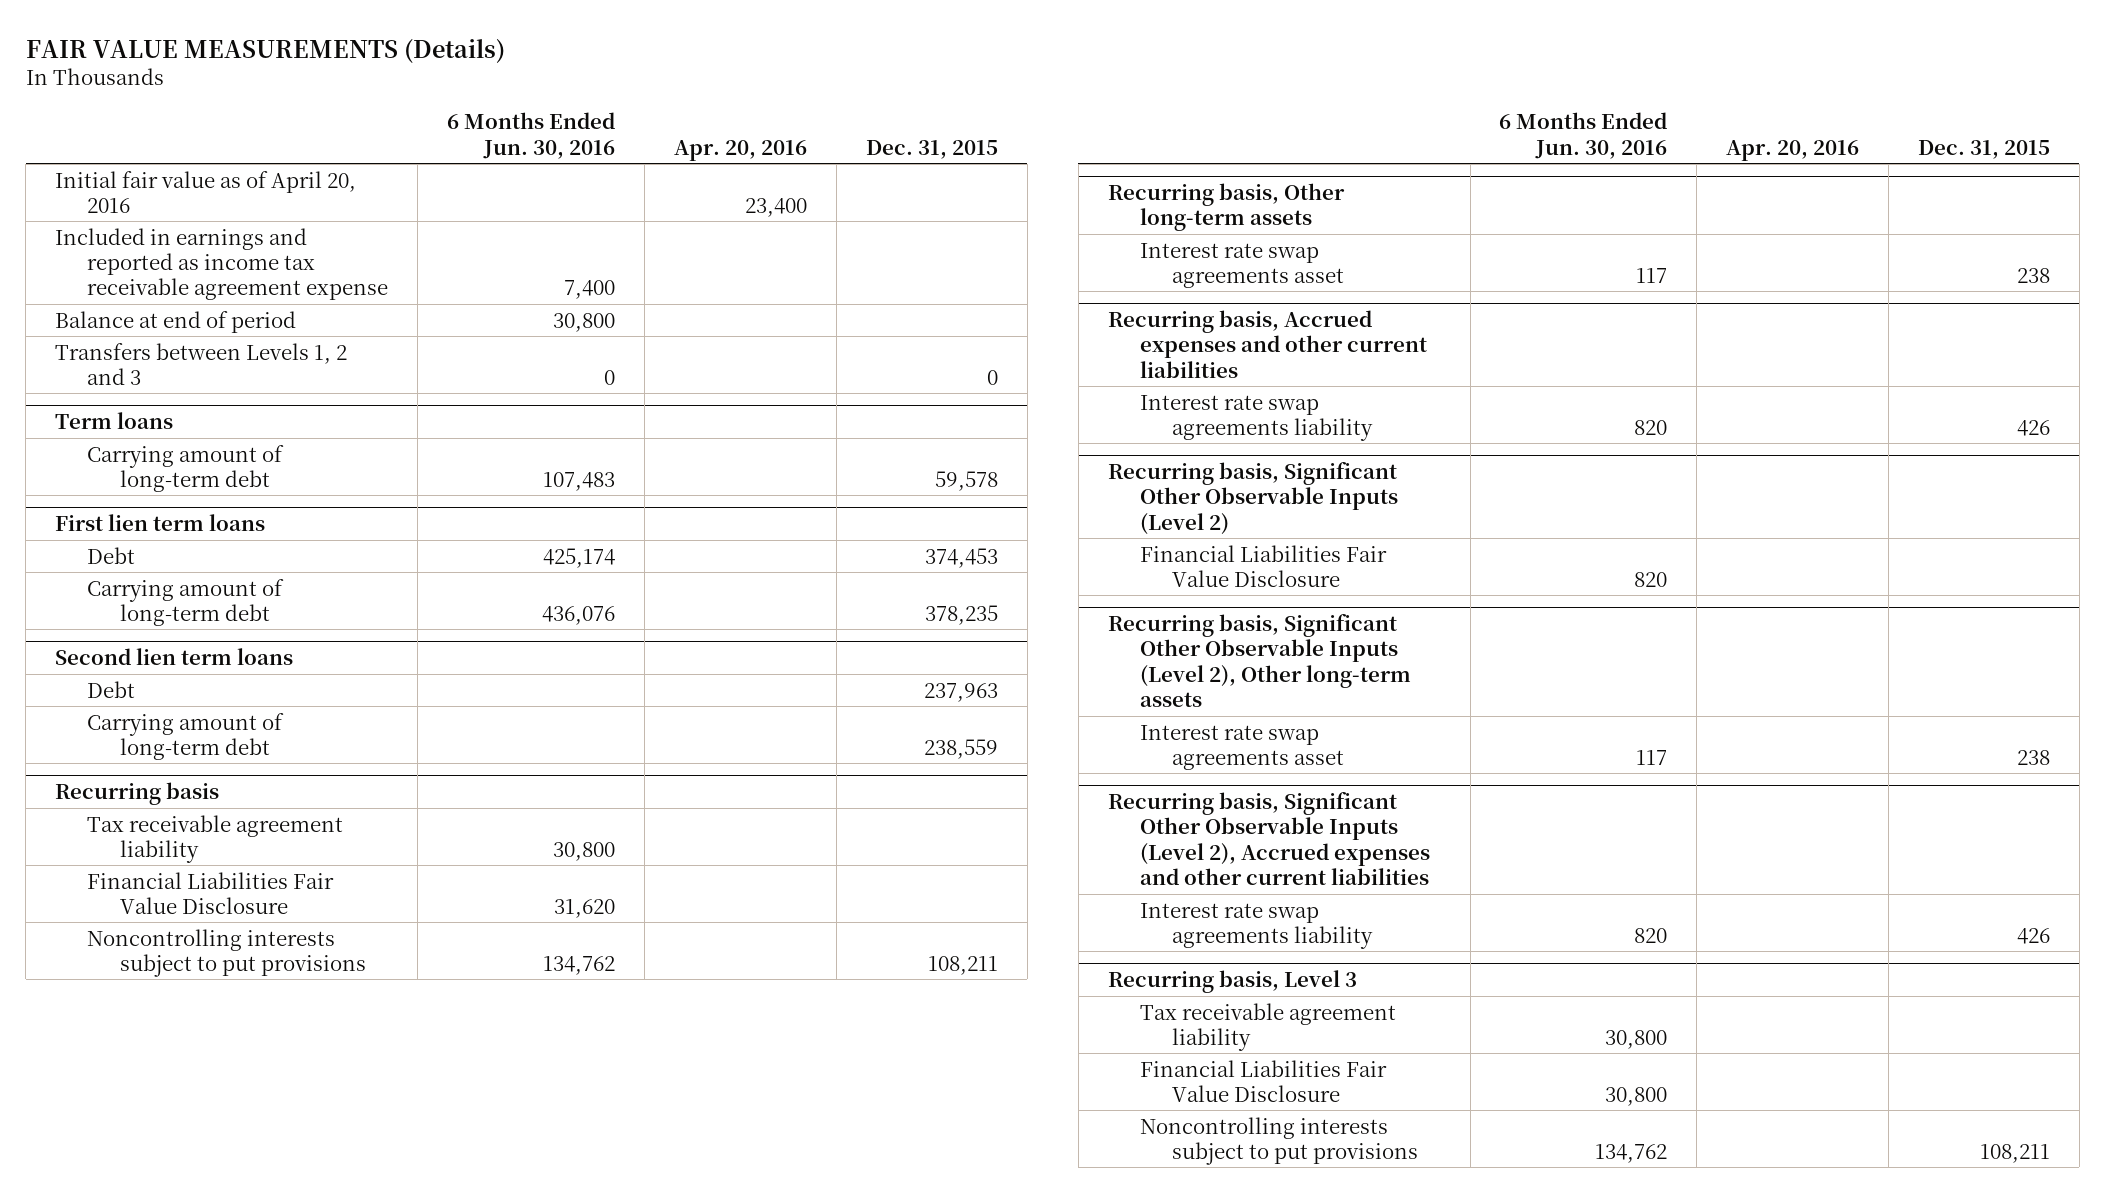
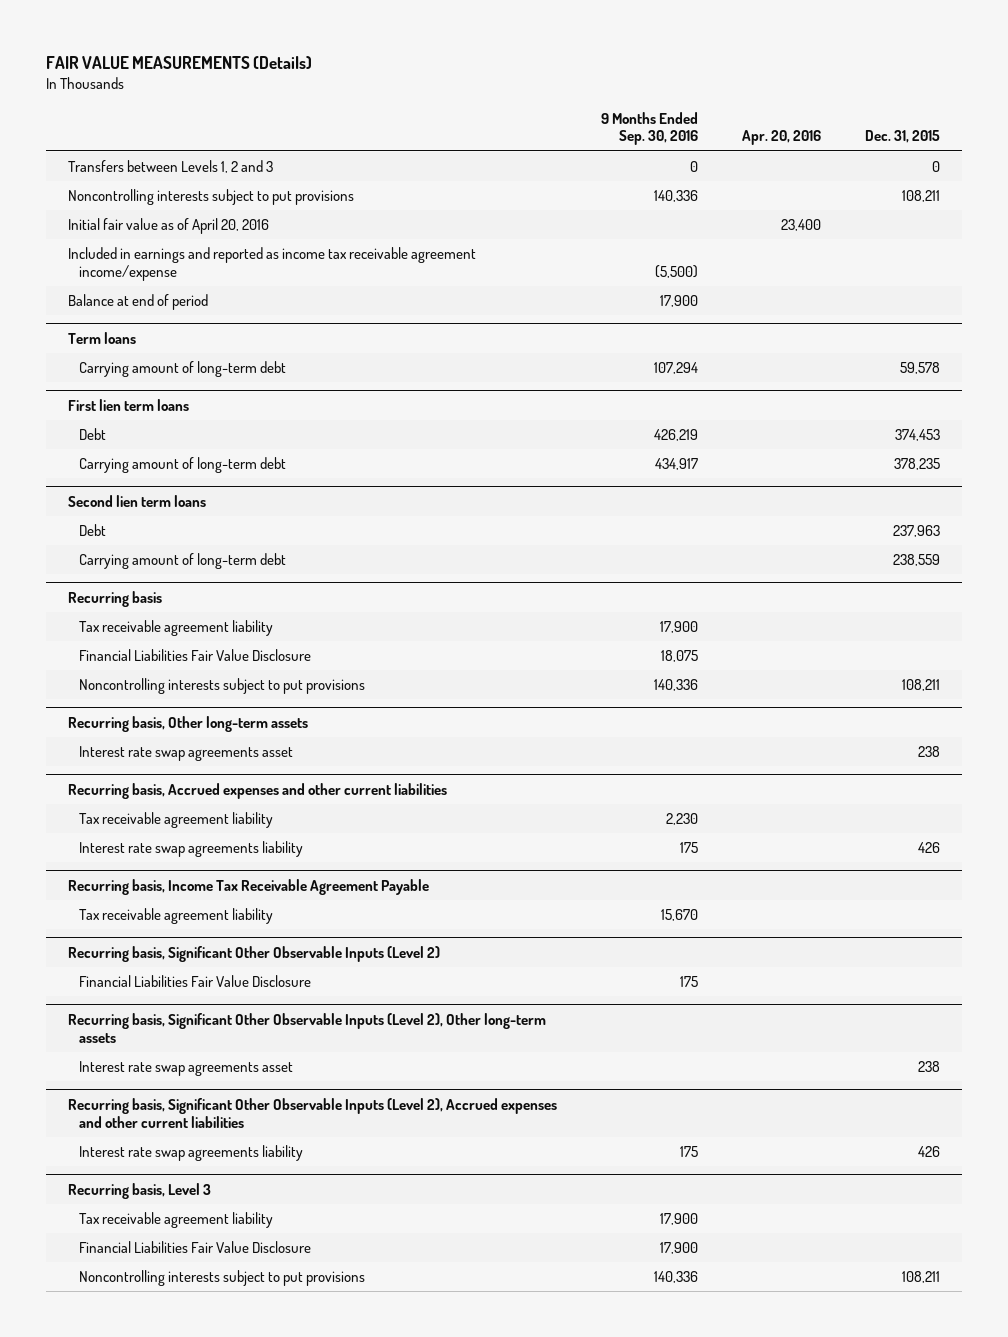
[447,112,616,159] 6 Months Ended Jun. 30, 2016 -> none
none -> [600,111,698,146] 9 Months Ended Sep. 30, 2016
[55,342,348,385] Transfers between Levels 1, 2 and 3 -> [67,160,273,174] Transfers between Levels 1, 2 and 3
none -> [67,189,354,206] Noncontrolling interests subject to put provisions
[55,227,389,301] Included in earnings and reported as income tax receivable agreement expense -> [67,247,476,281] Included in earnings and reported as income tax receivable agreement income/expense
none -> [79,812,274,829] Tax receivable agreement liability
none -> [67,879,429,896] Recurring basis, Income Tax Receivable Agreement Payable
none -> [79,908,274,925] Tax receivable agreement liability

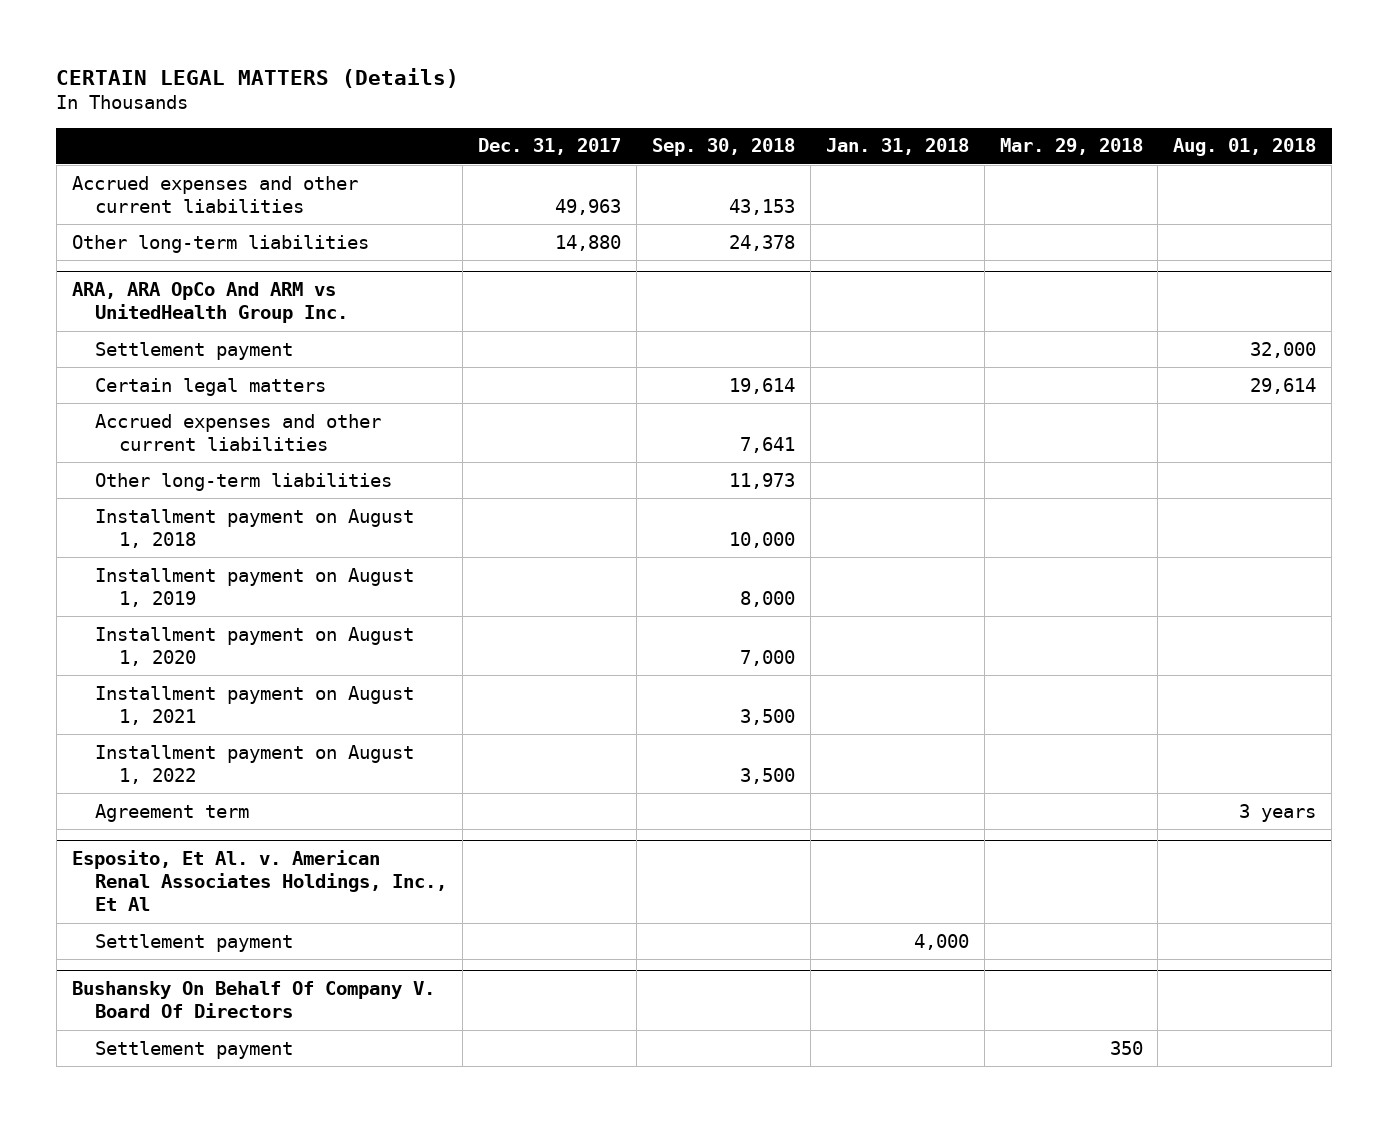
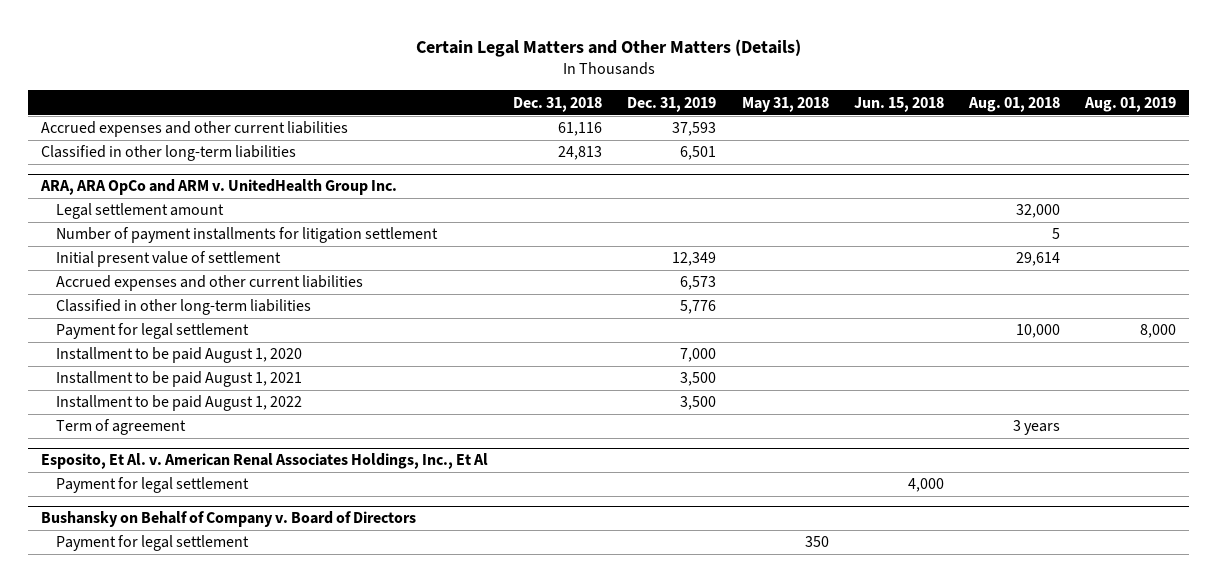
[56,67,460,88] CERTAIN LEGAL MATTERS (Details) -> [415,38,801,57] Certain Legal Matters and Other Matters (Details)
[478,138,622,156] Dec. 31, 2017 -> none
[651,138,795,157] Sep. 30, 2018 -> none
[825,138,969,156] Jan. 31, 2018 -> none
[999,138,1143,156] Mar. 29, 2018 -> none
none -> [513,96,603,112] Dec. 31, 2018
none -> [627,96,717,112] Dec. 31, 2019
none -> [741,96,829,112] May 31, 2018
none -> [853,96,944,112] Jun. 15, 2018
none -> [1084,96,1177,112] Aug. 01, 2019
[95,341,294,360] Settlement payment -> none
[71,234,369,253] Other long-term liabilities -> [40,145,296,162] Classified in other long-term liabilities
[71,282,349,324] ARA, ARA OpCo And ARM vs UnitedHealth Group Inc. -> [39,179,397,196] ARA, ARA OpCo and ARM v. UnitedHealth Group Inc.
none -> [55,203,224,220] Legal settlement amount
none -> [55,227,438,244] Number of payment installments for litigation settlement
[95,377,327,396] Certain legal matters -> [55,251,281,268] Initial present value of settlement
[95,685,415,725] Installment payment on August 1, 2021 -> none
[95,744,415,784] Installment payment on August 1, 2022 -> none
[95,472,393,491] Other long-term liabilities -> [55,299,311,316] Classified in other long-term liabilities
none -> [55,323,249,340] Payment for legal settlement
[95,508,415,548] Installment payment on August 1, 2018 -> [55,347,302,364] Installment to be paid August 1, 2020
[95,567,415,607] Installment payment on August 1, 2019 -> [55,371,302,388] Installment to be paid August 1, 2021
[95,626,415,666] Installment payment on August 1, 2020 -> [55,395,302,412] Installment to be paid August 1, 2022
[95,803,250,822] Agreement term -> [55,419,186,436] Term of agreement
[95,933,294,952] Settlement payment -> [55,477,249,494] Payment for legal settlement
[71,981,435,1019] Bushansky On Behalf Of Company V. Board Of Directors -> [40,511,416,528] Bushansky on Behalf of Company v. Board of Directors
[95,1040,294,1059] Settlement payment -> [55,535,249,552] Payment for legal settlement

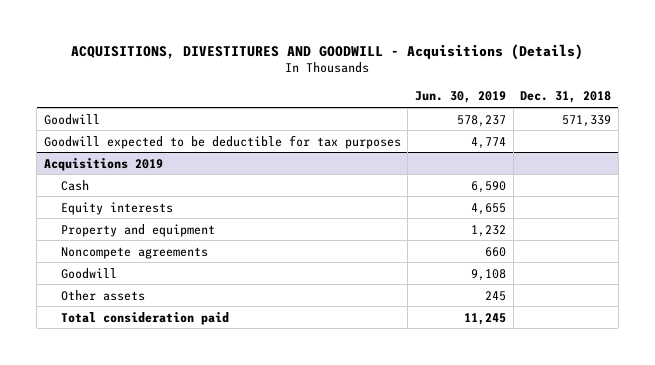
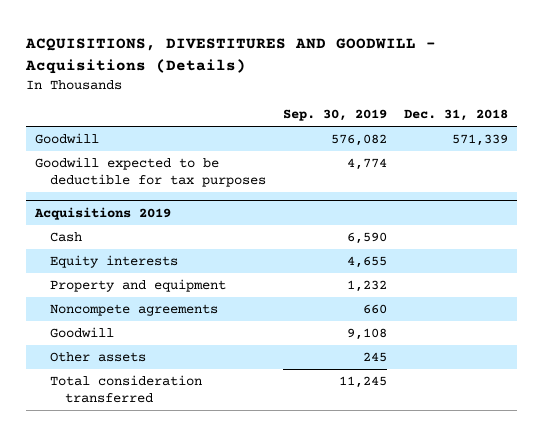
[414,91,506,104] Jun. 30, 2019 -> none
none -> [283,109,388,122] Sep. 30, 2019
[60,311,229,325] Total consideration paid -> [49,374,202,404] Total consideration transferred

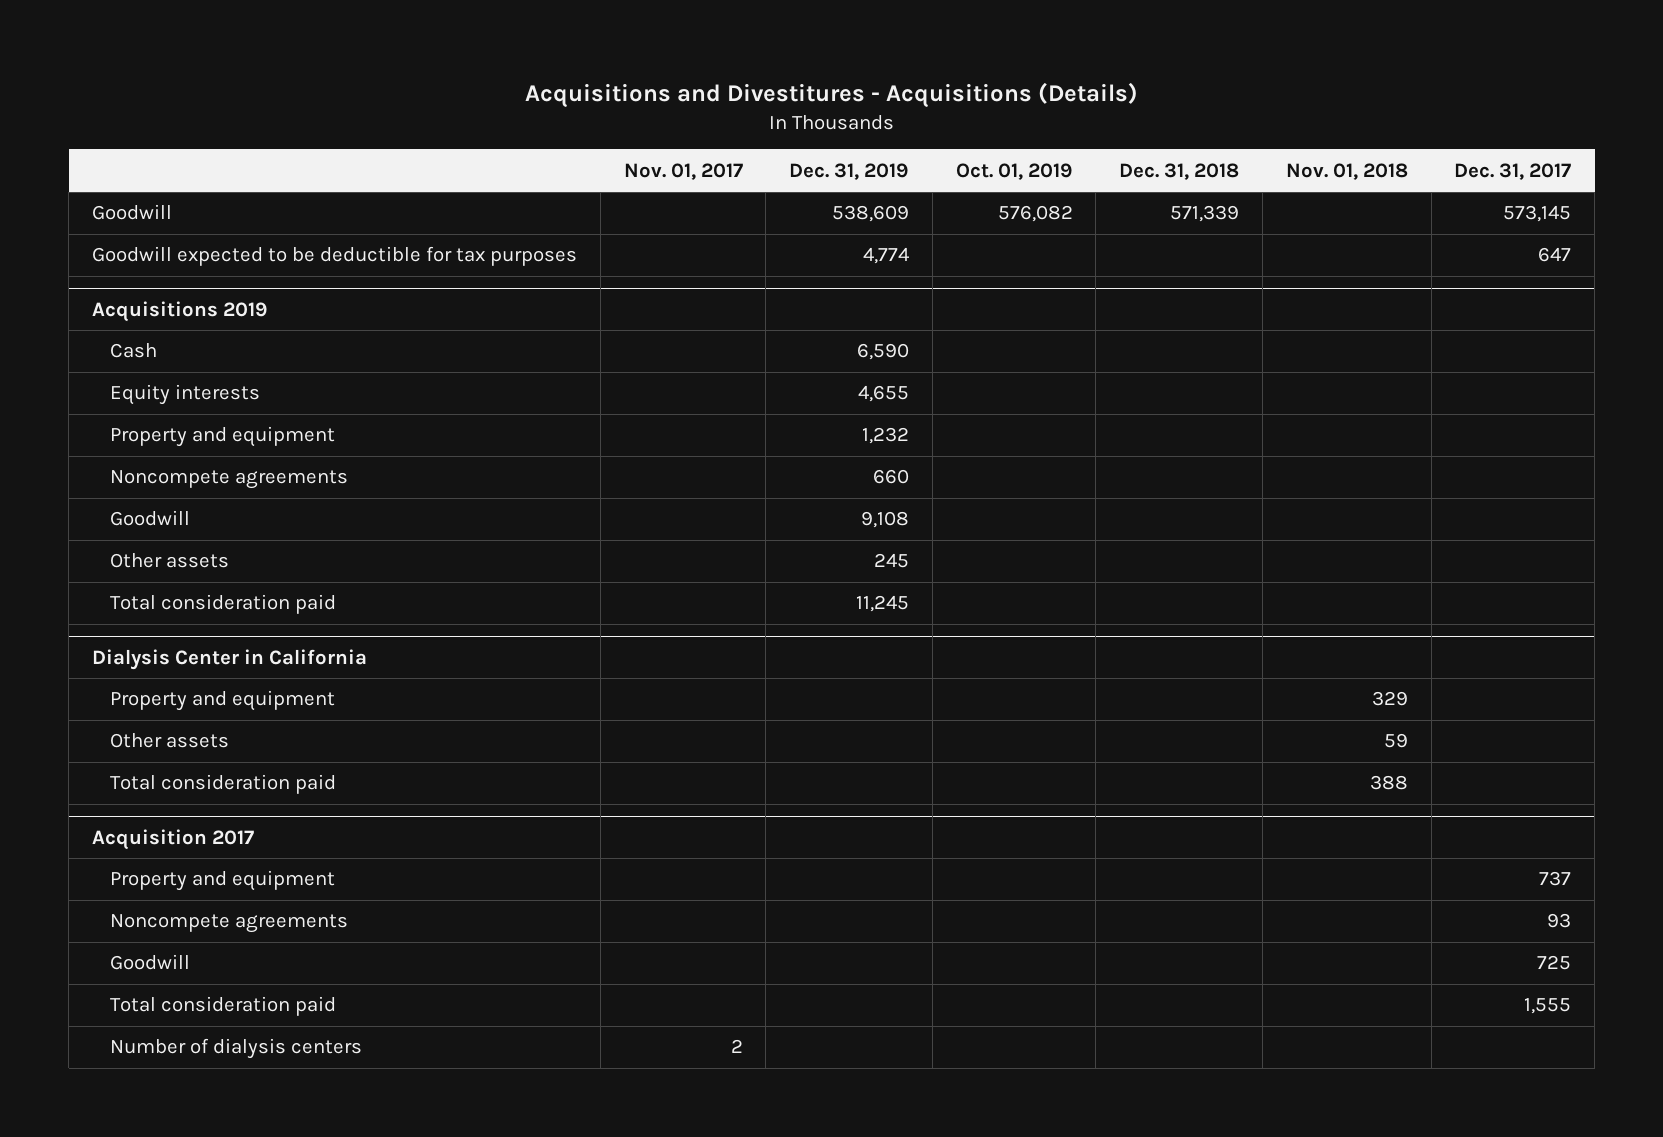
[25,37,437,74] ACQUISITIONS, DIVESTITURES AND GOODWILL - Acquisitions (Details) -> [524,81,1138,108] Acquisitions and Divestitures - Acquisitions (Details)
[283,109,388,122] Sep. 30, 2019 -> none
none -> [623,162,743,180] Nov. 01, 2017
none -> [789,162,910,180] Dec. 31, 2019
none -> [955,162,1073,180] Oct. 01, 2019
none -> [1285,162,1408,180] Nov. 01, 2018
none -> [1454,162,1572,180] Dec. 31, 2017
[49,374,202,404] Total consideration transferred -> [109,594,336,615] Total consideration paid
none -> [91,648,367,670] Dialysis Center in California
none -> [109,690,335,712] Property and equipment
none -> [109,733,229,749] Other assets
none -> [109,774,336,795] Total consideration paid
none -> [91,828,254,850] Acquisition 2017
none -> [109,870,335,892] Property and equipment
none -> [109,914,348,934] Noncompete agreements
none -> [109,954,190,971] Goodwill
none -> [109,996,336,1017] Total consideration paid
none -> [109,1038,362,1060] Number of dialysis centers

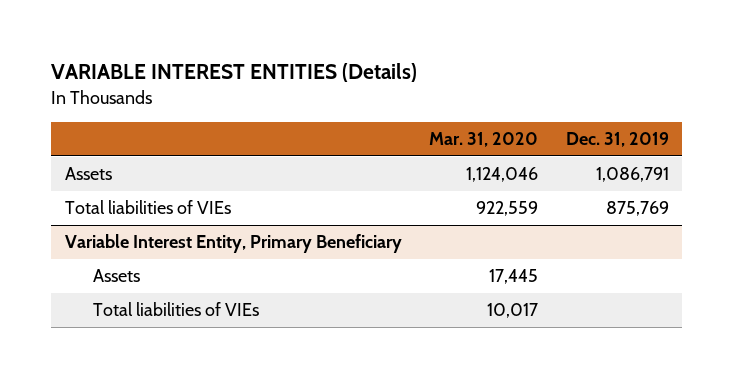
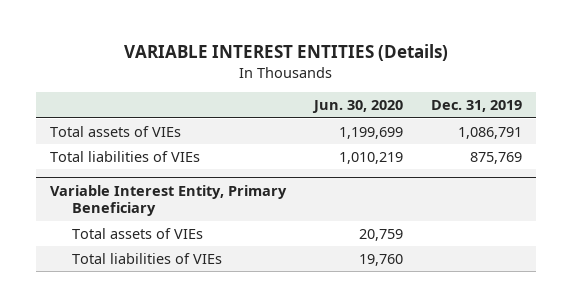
[429,132,539,148] Mar. 31, 2020 -> none
none -> [311,100,403,114] Jun. 30, 2020
[64,167,112,181] Assets -> [49,125,181,137] Total assets of VIEs
[93,269,141,283] Assets -> [71,227,203,239] Total assets of VIEs

